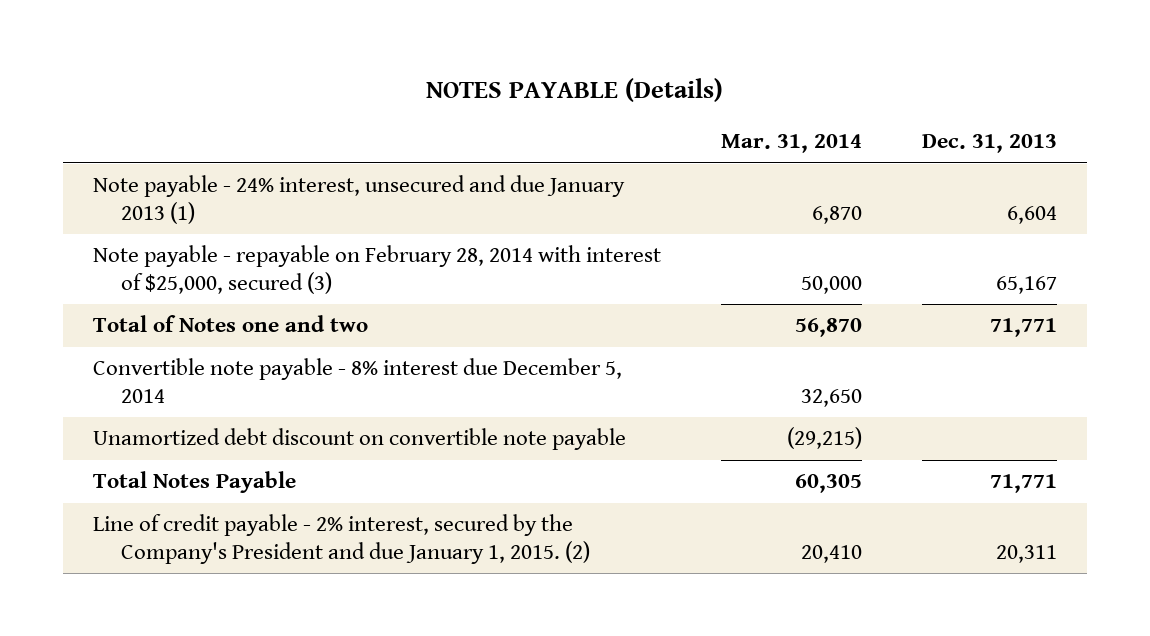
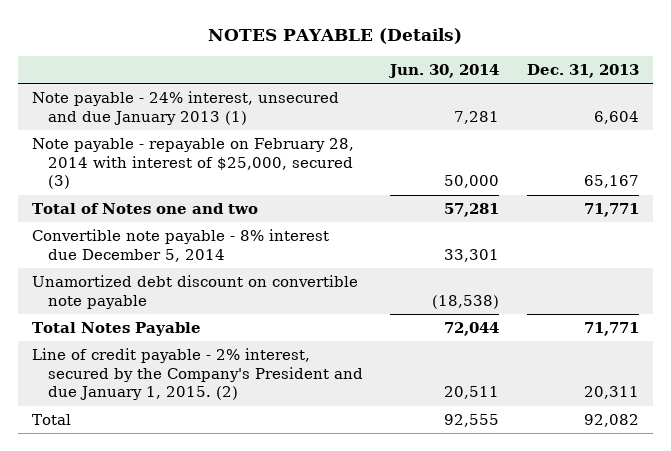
[721,134,863,154] Mar. 31, 2014 -> none
none -> [388,64,500,79] Jun. 30, 2014
none -> [31,414,71,426] Total

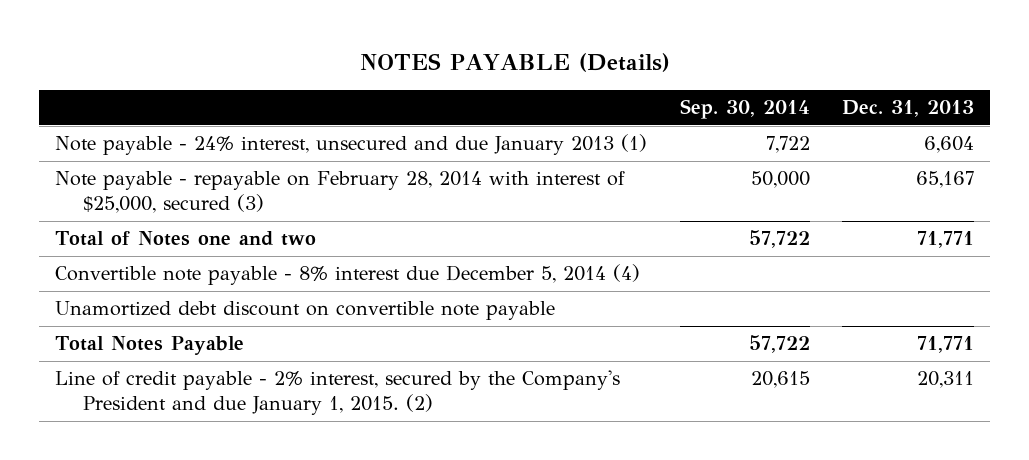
[388,64,500,79] Jun. 30, 2014 -> none
none -> [679,99,810,120] Sep. 30, 2014
[31,229,329,262] Convertible note payable - 8% interest due December 5, 2014 -> [55,264,641,286] Convertible note payable - 8% interest due December 5, 2014 (4)
[31,414,71,426] Total -> none

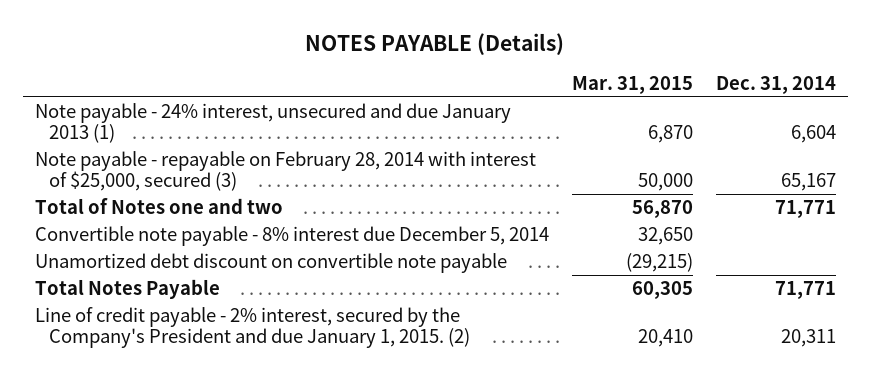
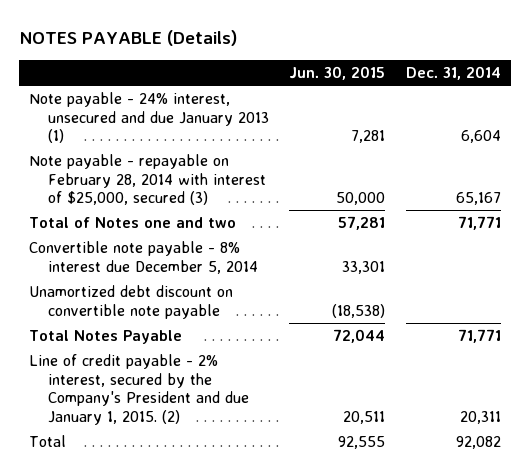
[571,75,693,94] Mar. 31, 2015 -> none
none -> [289,66,386,81] Jun. 30, 2015
none -> [29,435,67,448] Total

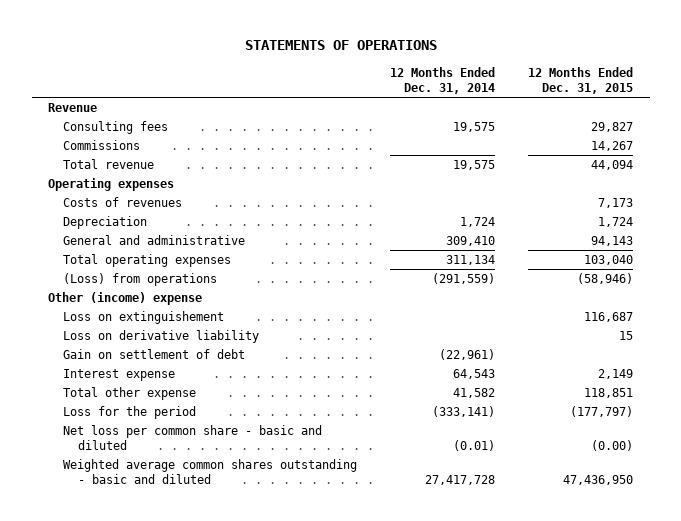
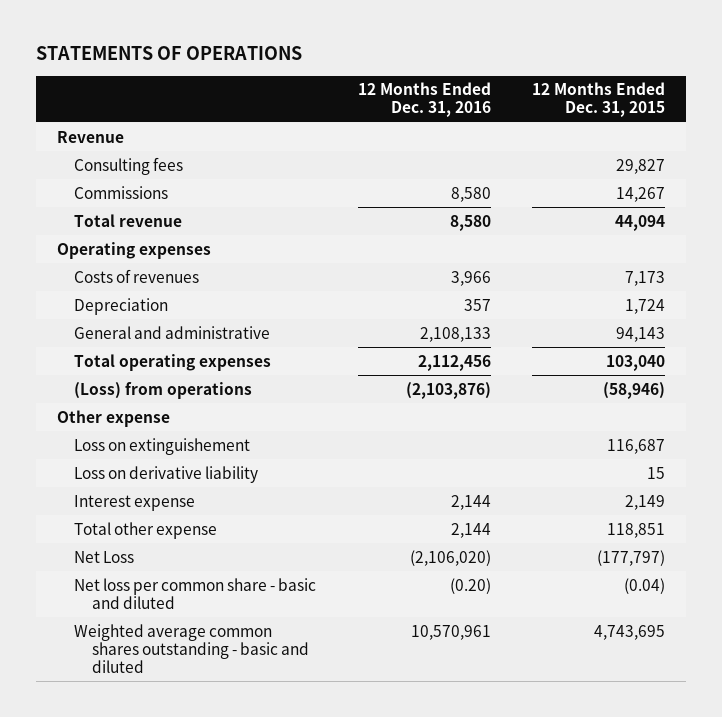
[390,66,496,94] 12 Months Ended Dec. 31, 2014 -> none
none -> [357,82,491,118] 12 Months Ended Dec. 31, 2016
[48,292,203,306] Other (income) expense -> [56,409,170,427] Other expense
[63,349,246,360] Gain on settlement of debt -> none
[63,406,197,420] Loss for the period -> [74,550,135,563] Net Loss
[591,440,634,452] (0.00) -> [623,577,665,594] (0.04)
[563,475,634,486] 47,436,950 -> [593,624,665,640] 4,743,695

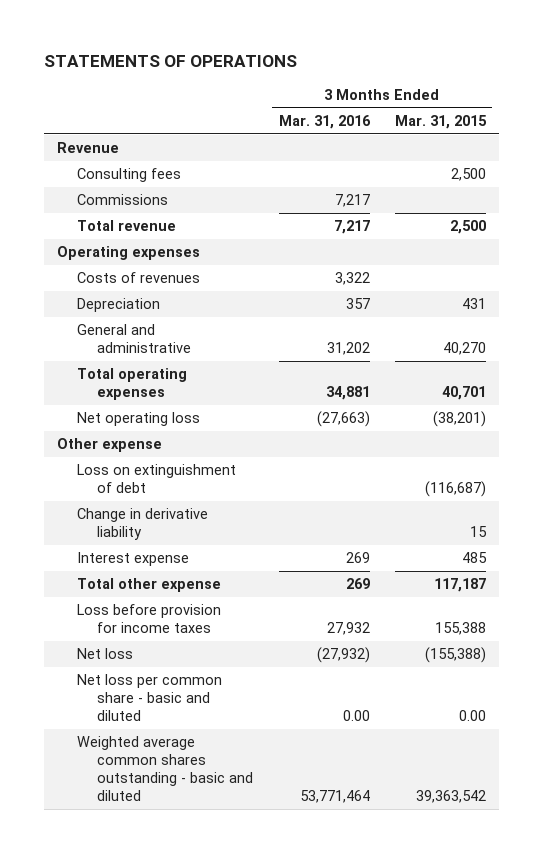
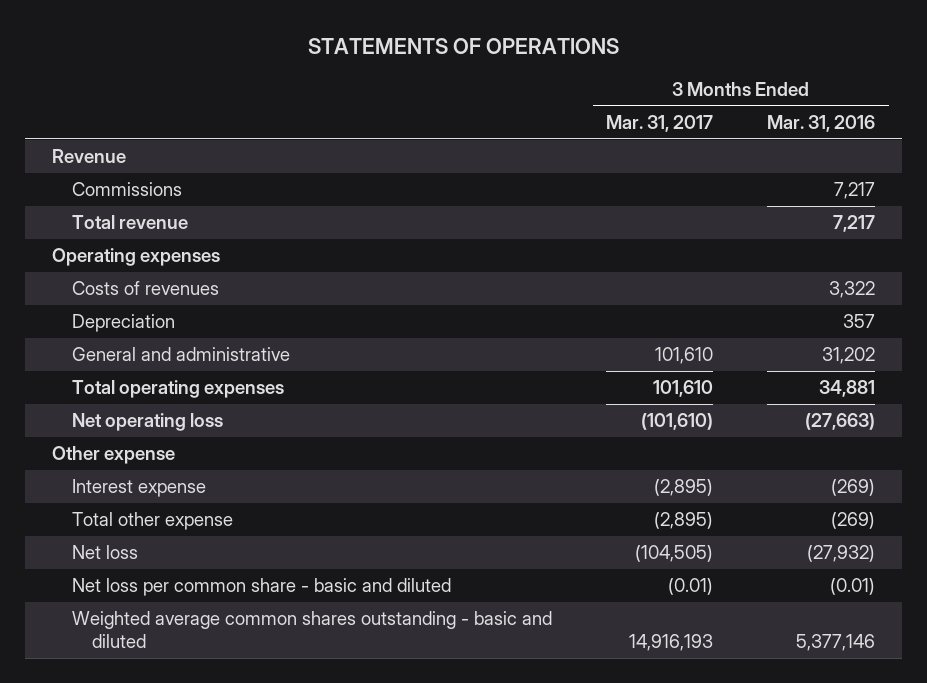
[394,114,487,129] Mar. 31, 2015 -> none
none -> [606,114,714,132] Mar. 31, 2017
[77,168,182,183] Consulting fees -> none
[77,464,237,494] Loss on extinguishment of debt -> none
[77,508,209,541] Change in derivative liability -> none
[77,604,222,634] Loss before provision for income taxes -> none
[345,552,370,564] 269 -> [831,479,876,497] (269)
[345,578,370,590] 269 -> [831,512,876,530] (269)
[342,710,370,722] 0.00 -> [830,578,876,596] (0.01)
[299,790,370,804] 53,771,464 -> [796,633,876,651] 5,377,146

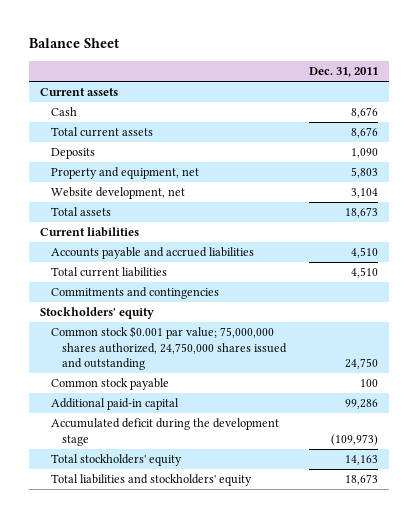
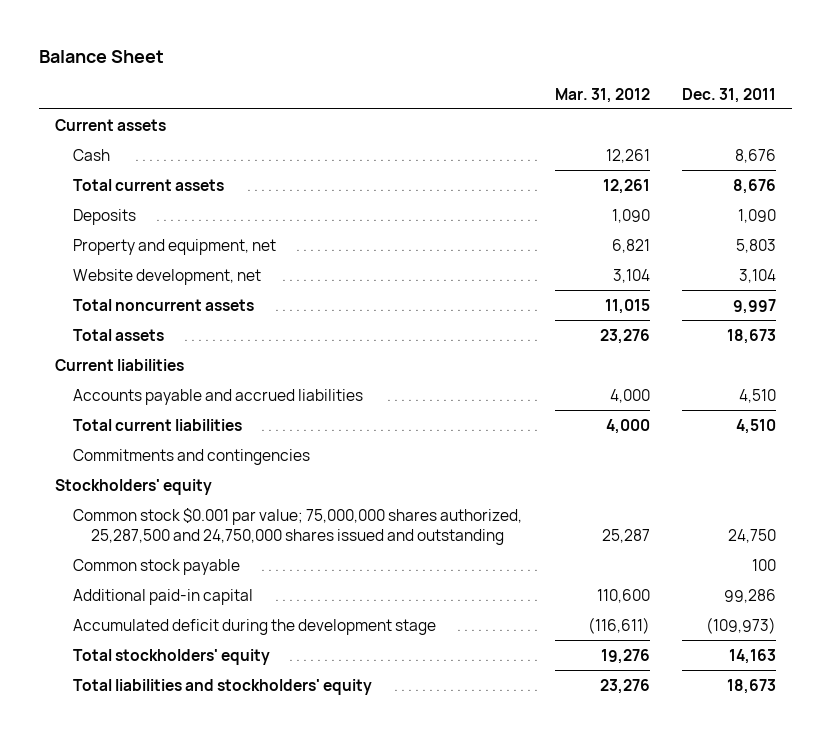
none -> [554,87,650,103] Mar. 31, 2012
none -> [73,298,255,311] Total noncurrent assets
[51,326,288,371] Common stock $0.001 par value; 75,000,000 shares authorized, 24,750,000 shares issued and outstanding -> [73,507,523,545] Common stock $0.001 par value; 75,000,000 shares authorized, 25,287,500 and 24,750,000 shares issued and outstanding

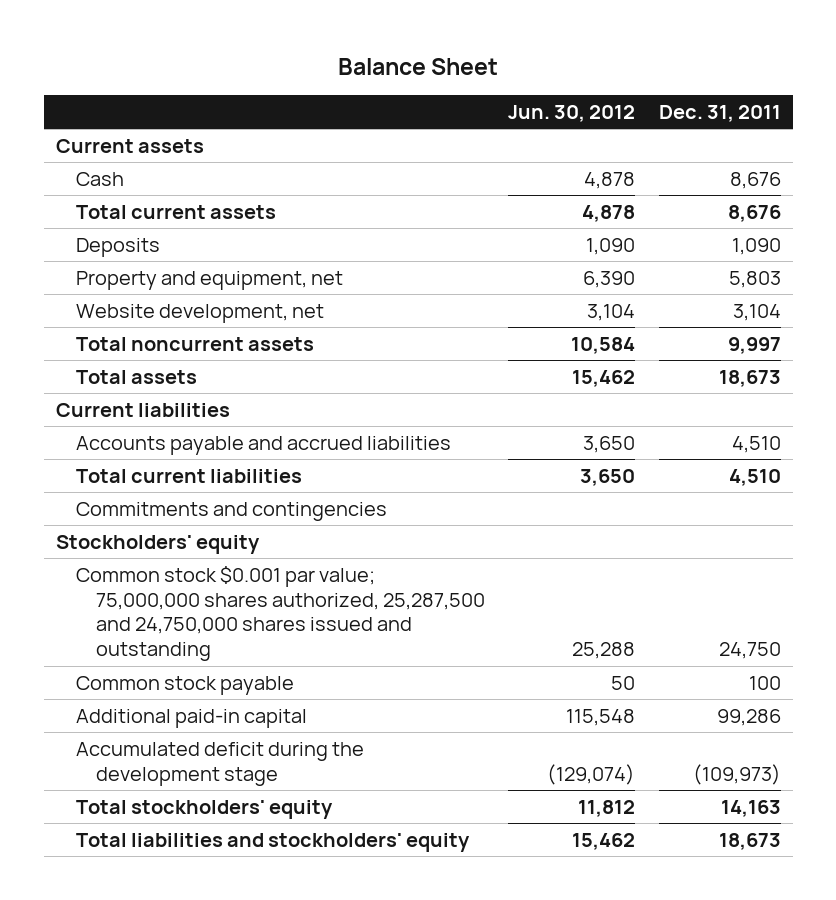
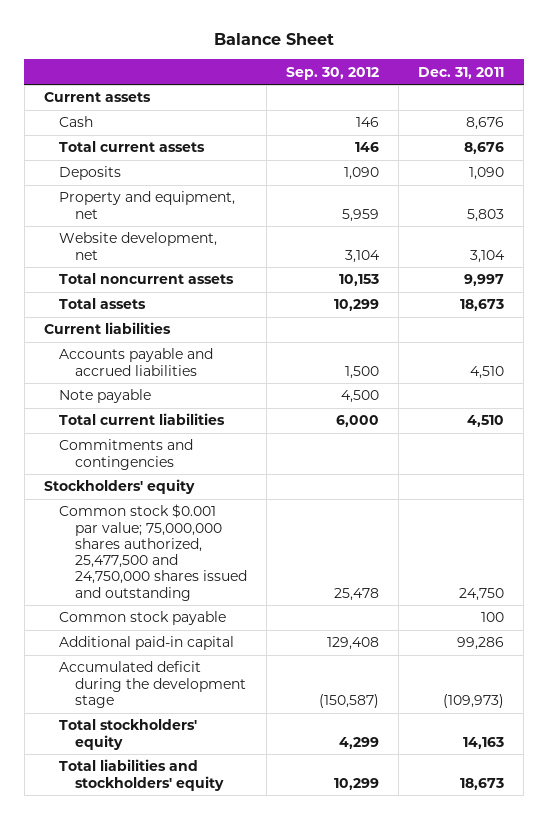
[508,104,636,122] Jun. 30, 2012 -> none
none -> [286,66,380,80] Sep. 30, 2012
none -> [59,389,152,404] Note payable
[75,565,485,662] Common stock $0.001 par value; 75,000,000 shares authorized, 25,287,500 and 24,750,000 shares issued and outstanding -> [59,504,247,601] Common stock $0.001 par value; 75,000,000 shares authorized, 25,477,500 and 24,750,000 shares issued and outstanding

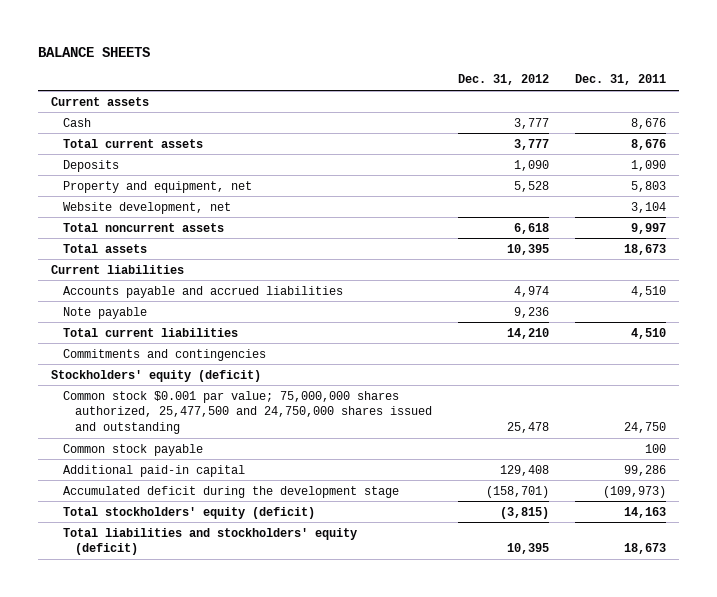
[213,33,334,46] Balance Sheet -> [37,46,150,57] BALANCE SHEETS
[286,66,380,80] Sep. 30, 2012 -> none
none -> [457,74,549,86] Dec. 31, 2012
[43,479,195,495] Stockholders' equity -> [50,369,261,382] Stockholders' equity (deficit)
[59,719,198,750] Total stockholders' equity -> [62,506,315,519] Total stockholders' equity (deficit)
[59,759,224,791] Total liabilities and stockholders' equity -> [62,527,357,556] Total liabilities and stockholders' equity (deficit)

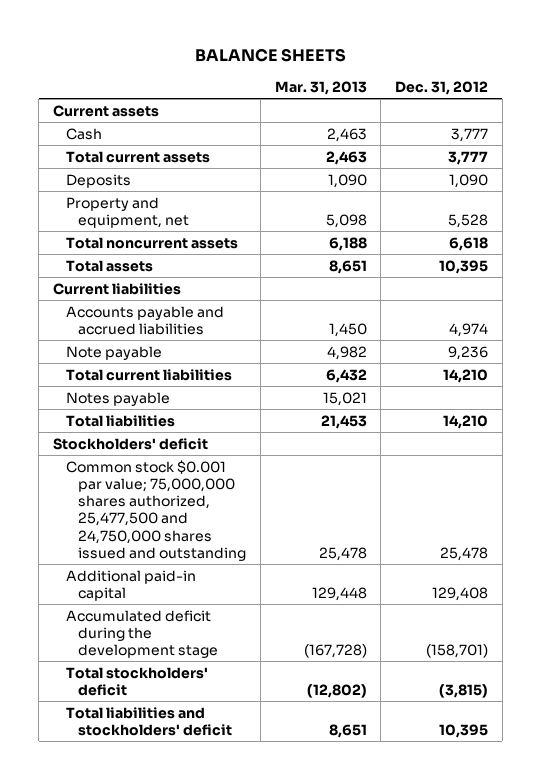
[574,74,666,86] Dec. 31, 2011 -> none
none -> [274,80,367,95] Mar. 31, 2013
[62,201,231,214] Website development, net -> none
[62,348,266,361] Commitments and contingencies -> none
none -> [65,391,170,406] Notes payable
none -> [65,414,175,427] Total liabilities
[50,369,261,382] Stockholders' equity (deficit) -> [53,437,209,450] Stockholders' deficit
[62,443,203,456] Common stock payable -> none
[62,506,315,519] Total stockholders' equity (deficit) -> [65,666,208,696] Total stockholders' deficit
[62,527,357,556] Total liabilities and stockholders' equity (deficit) -> [65,706,233,736] Total liabilities and stockholders' deficit

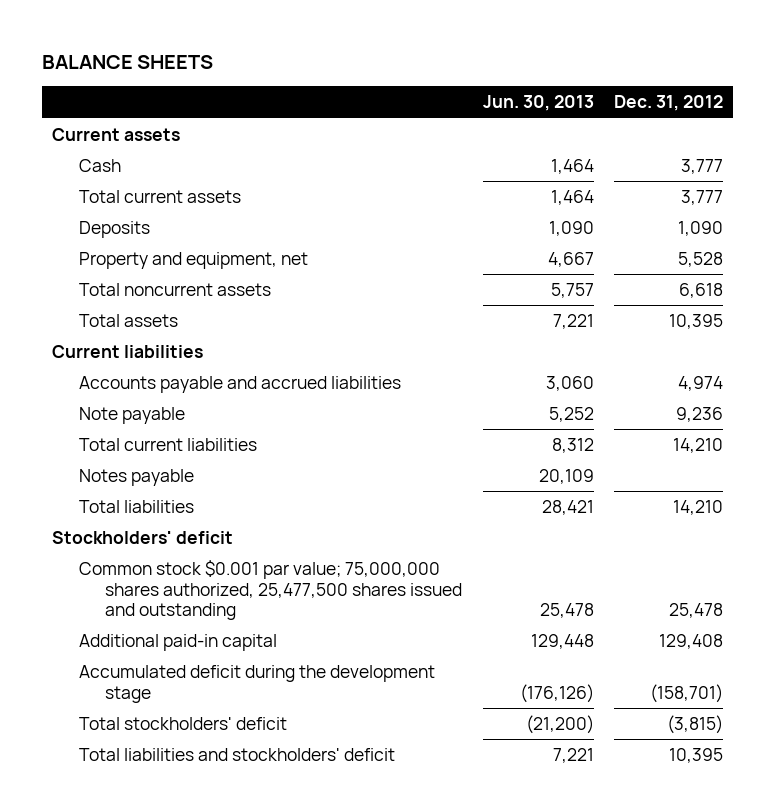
[274,80,367,95] Mar. 31, 2013 -> none
none -> [482,95,594,112] Jun. 30, 2013
[65,459,247,561] Common stock $0.001 par value; 75,000,000 shares authorized, 25,477,500 and 24,750,000 shares issued and outstanding -> [78,560,463,621] Common stock $0.001 par value; 75,000,000 shares authorized, 25,477,500 shares issued and outstanding

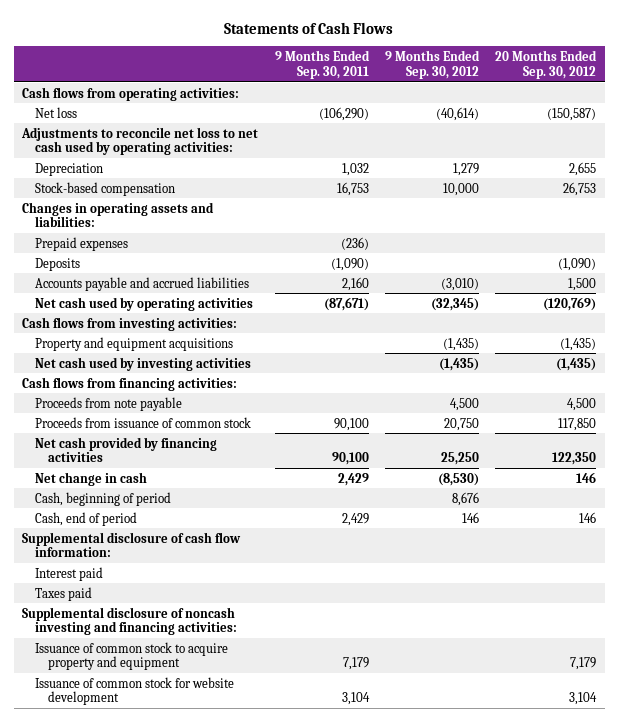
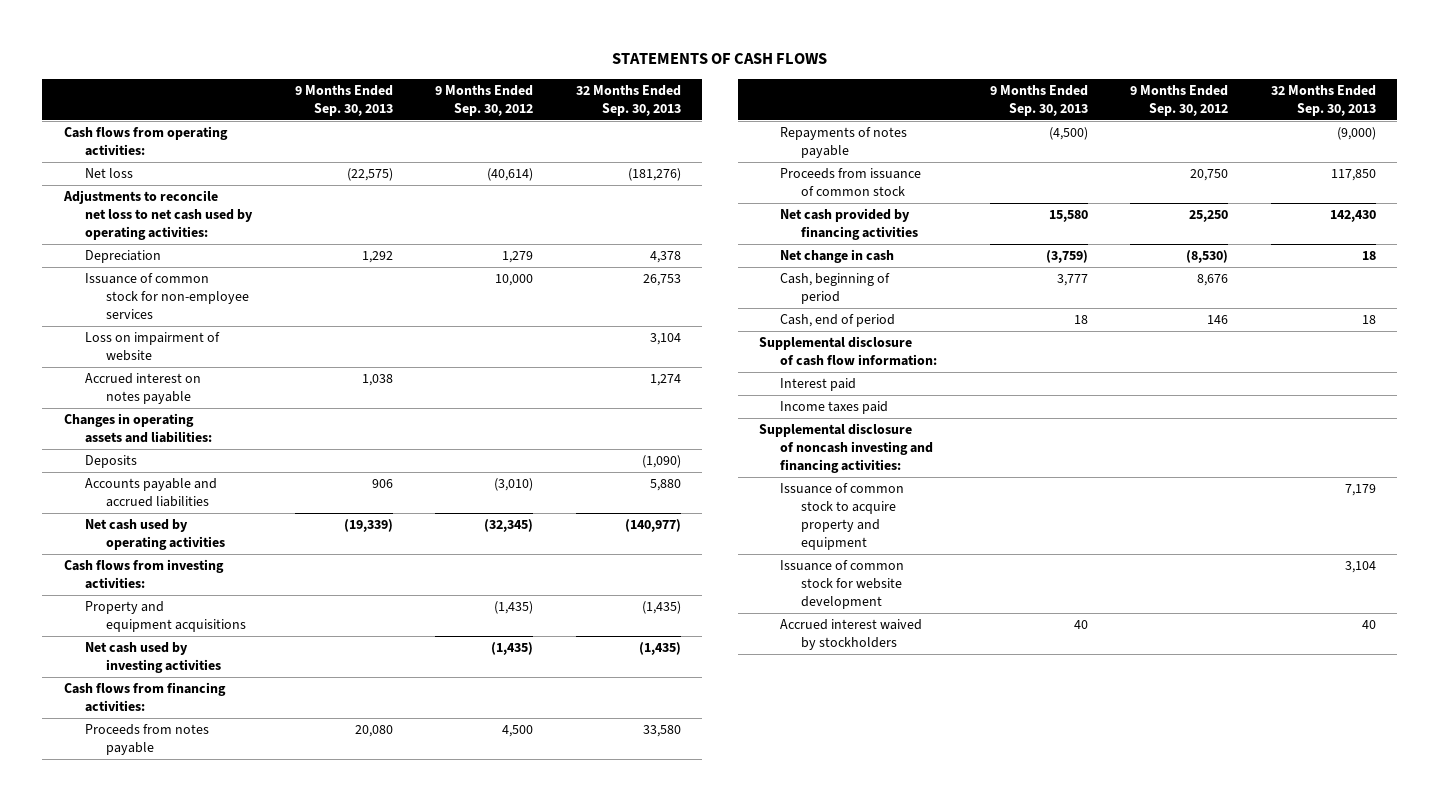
[224,21,394,34] Statements of Cash Flows -> [611,53,827,65] STATEMENTS OF CASH FLOWS
[274,49,370,79] 9 Months Ended Sep. 30, 2011 -> none
[495,49,598,79] 20 Months Ended Sep. 30, 2012 -> none
none -> [294,85,393,116] 9 Months Ended Sep. 30, 2013
none -> [575,85,681,116] 32 Months Ended Sep. 30, 2013
[35,181,176,196] Stock-based compensation -> none
none -> [84,273,250,320] Issuance of common stock for non-employee services
none -> [84,332,220,362] Loss on impairment of website
none -> [84,373,201,405] Accrued interest on notes payable
[35,236,129,251] Prepaid expenses -> none
[35,396,183,411] Proceeds from note payable -> [84,724,209,756] Proceeds from notes payable
none -> [780,127,908,159] Repayments of notes payable
[35,586,93,601] Taxes paid -> [780,401,889,415] Income taxes paid
none -> [780,619,923,651] Accrued interest waived by stockholders

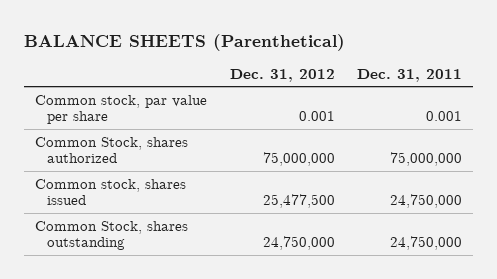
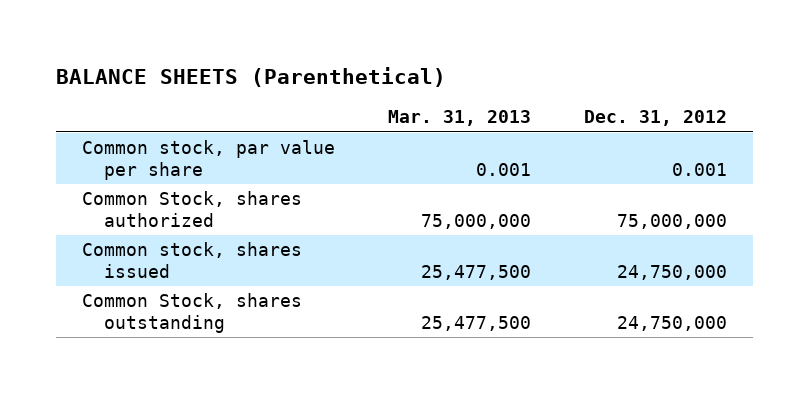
[356,68,462,82] Dec. 31, 2011 -> none
none -> [388,110,532,127] Mar. 31, 2013
[262,194,335,209] 25,477,500 -> [616,264,727,280] 24,750,000

